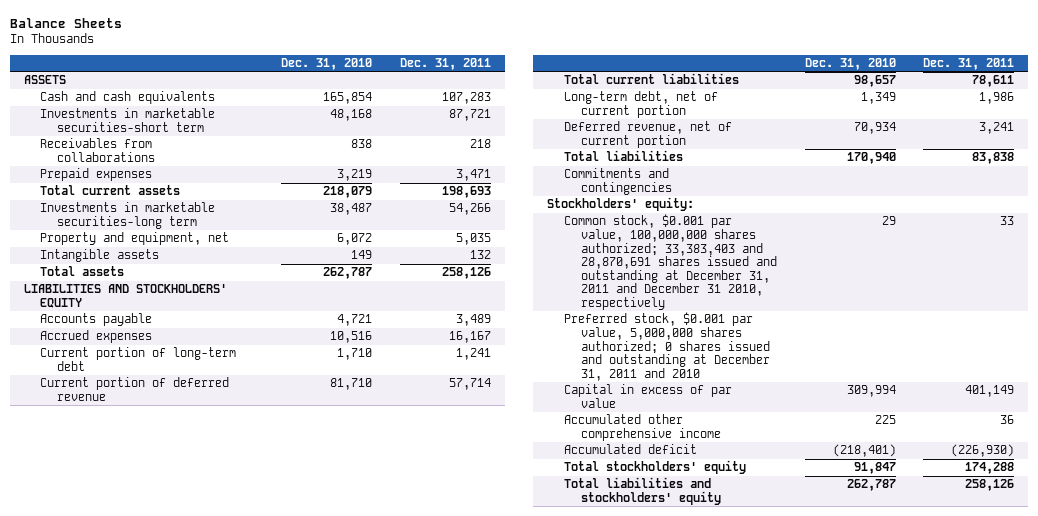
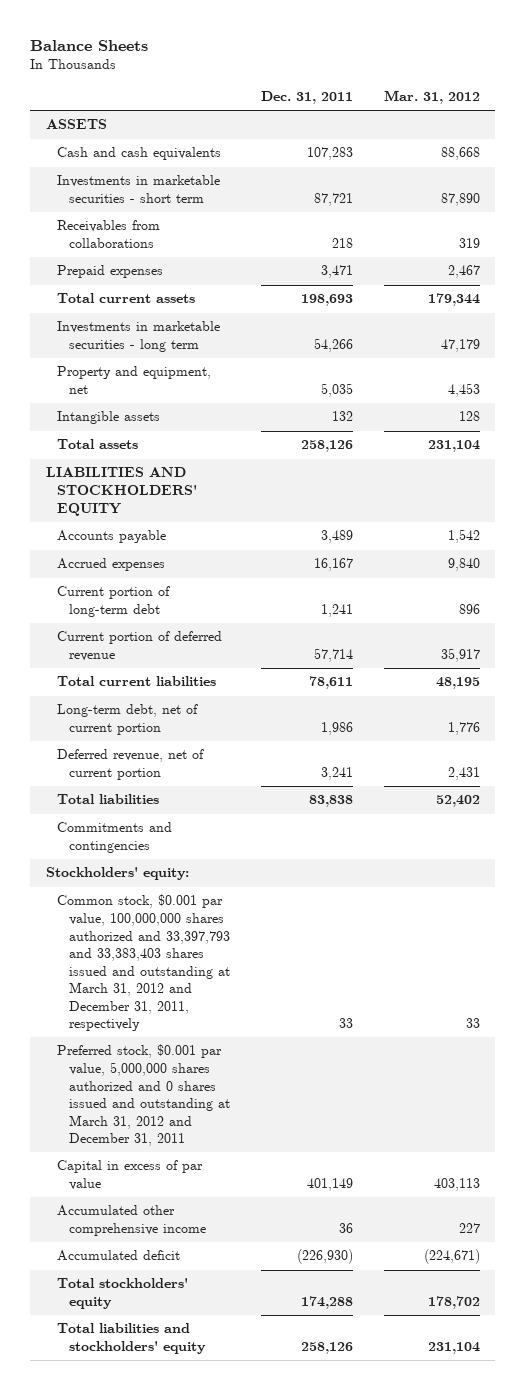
[281,58,373,71] Dec. 31, 2010 -> none
none -> [383,90,480,105] Mar. 31, 2012
[40,108,216,132] Investments in marketable securities-short term -> [57,175,221,204] Investments in marketable securities - short term
[40,202,216,229] Investments in marketable securities-long term -> [57,321,221,353] Investments in marketable securities - long term
[564,214,777,310] Common stock, $0.001 par value, 100,000,000 shares authorized; 33,383,403 and 28,870,691 shares issued and outstanding at December 31, 2011 and December 31 2010, respectively -> [57,894,230,1032] Common stock, $0.001 par value, 100,000,000 shares authorized and 33,397,793 and 33,383,403 shares issued and outstanding at March 31, 2012 and December 31, 2011, respectively
[564,312,770,381] Preferred stock, $0.001 par value, 5,000,000 shares authorized; 0 shares issued and outstanding at December 31, 2011 and 2010 -> [57,1044,230,1147] Preferred stock, $0.001 par value, 5,000,000 shares authorized and 0 shares issued and outstanding at March 31, 2012 and December 31, 2011

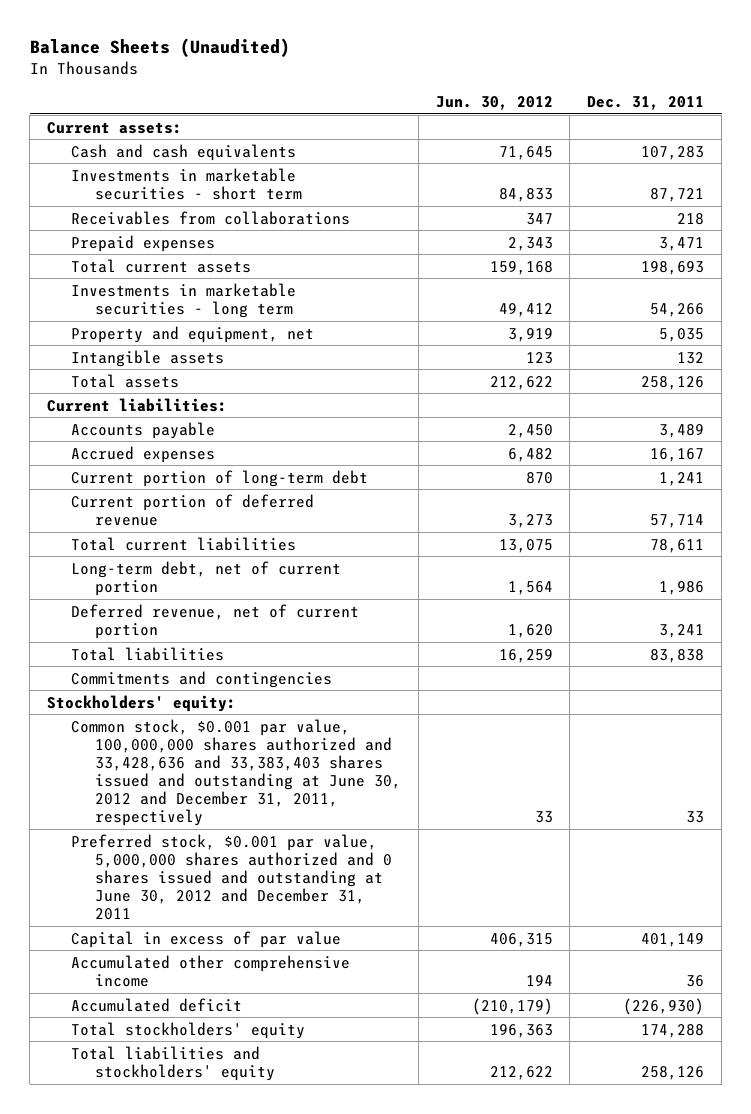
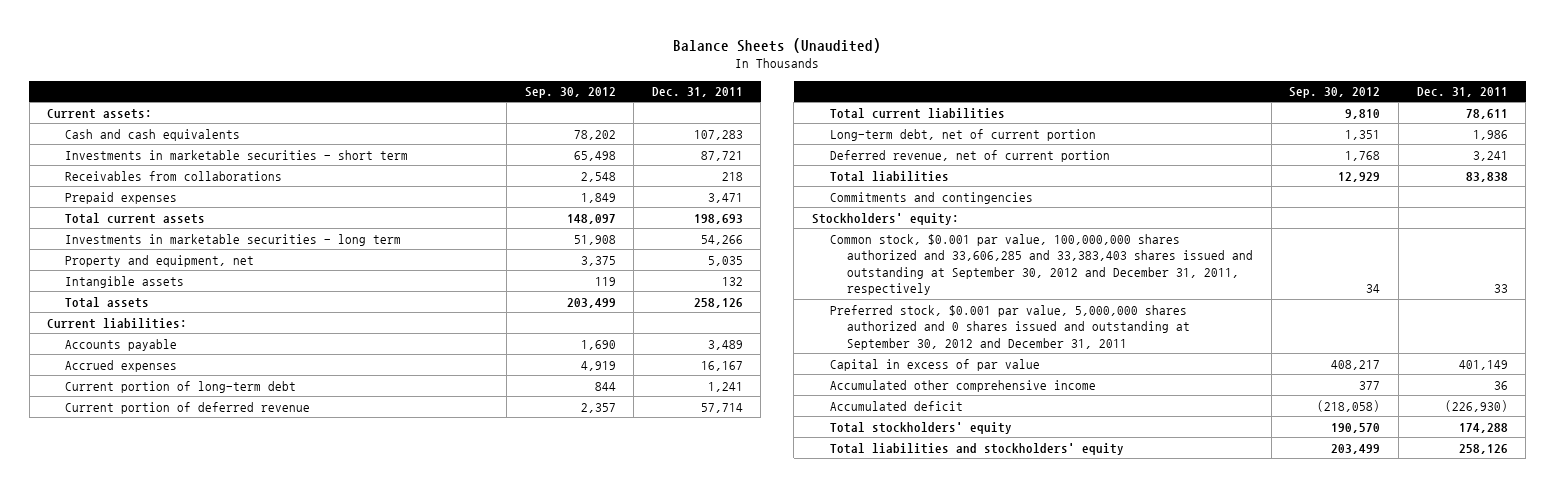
[435,95,553,110] Jun. 30, 2012 -> none
none -> [524,87,616,99] Sep. 30, 2012
[70,718,401,826] Common stock, $0.001 par value, 100,000,000 shares authorized and 33,428,636 and 33,383,403 shares issued and outstanding at June 30, 2012 and December 31, 2011, respectively -> [829,233,1254,296] Common stock, $0.001 par value, 100,000,000 shares authorized and 33,606,285 and 33,383,403 shares issued and outstanding at September 30, 2012 and December 31, 2011, respectively
[70,833,392,920] Preferred stock, $0.001 par value, 5,000,000 shares authorized and 0 shares issued and outstanding at June 30, 2012 and December 31, 2011 -> [829,304,1191,350] Preferred stock, $0.001 par value, 5,000,000 shares authorized and 0 shares issued and outstanding at September 30, 2012 and December 31, 2011

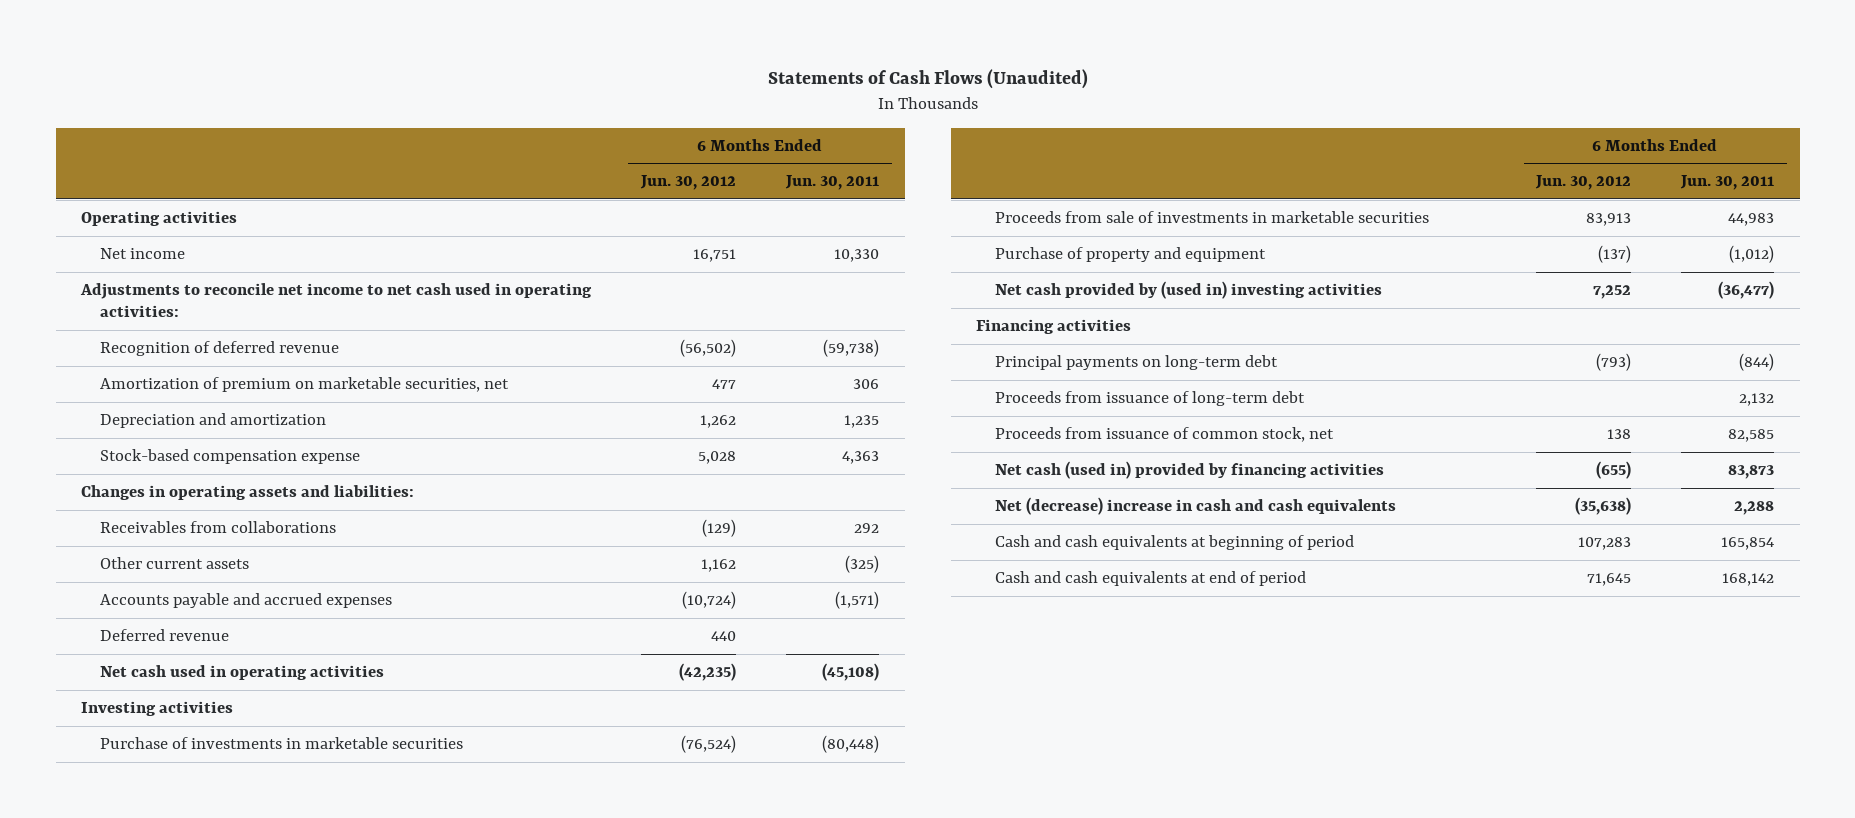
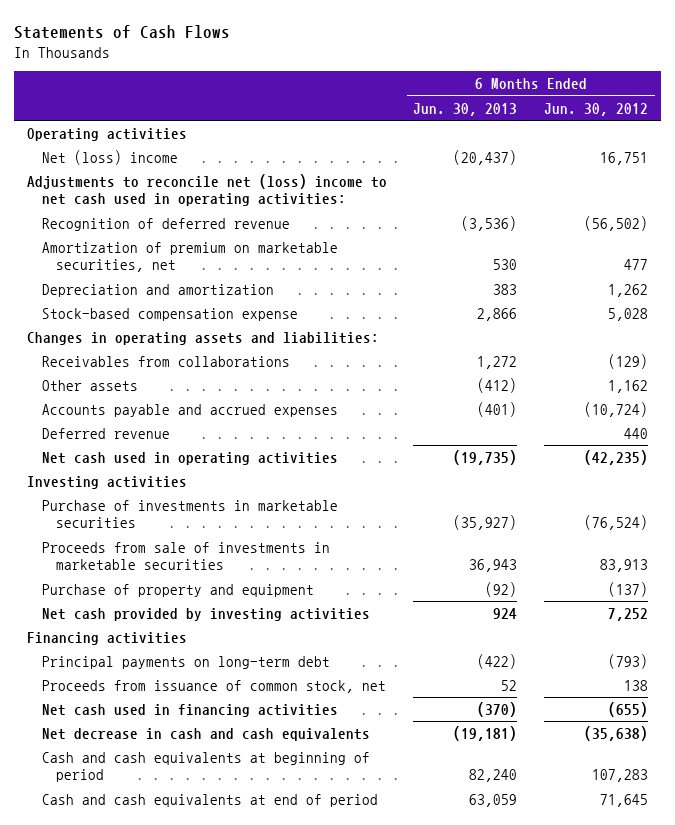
[767,69,1088,90] Statements of Cash Flows (Unaudited) -> [13,24,230,39] Statements of Cash Flows
[785,175,880,191] Jun. 30, 2011 -> none
none -> [413,102,518,116] Jun. 30, 2013
[99,248,185,260] Net income -> [41,149,178,165] Net (loss) income
[79,283,592,318] Adjustments to reconcile net income to net cash used in operating activities: -> [26,173,387,207] Adjustments to reconcile net (loss) income to net cash used in operating activities:
[99,557,249,570] Other current assets -> [41,379,138,391] Other assets
[995,281,1383,300] Net cash provided by (used in) investing activities -> [41,607,370,621] Net cash provided by investing activities
[995,391,1306,407] Proceeds from issuance of long-term debt -> none
[995,461,1385,480] Net cash (used in) provided by financing activities -> [41,703,338,717] Net cash used in financing activities
[995,497,1397,516] Net (decrease) increase in cash and cash equivalents -> [41,727,370,741] Net decrease in cash and cash equivalents

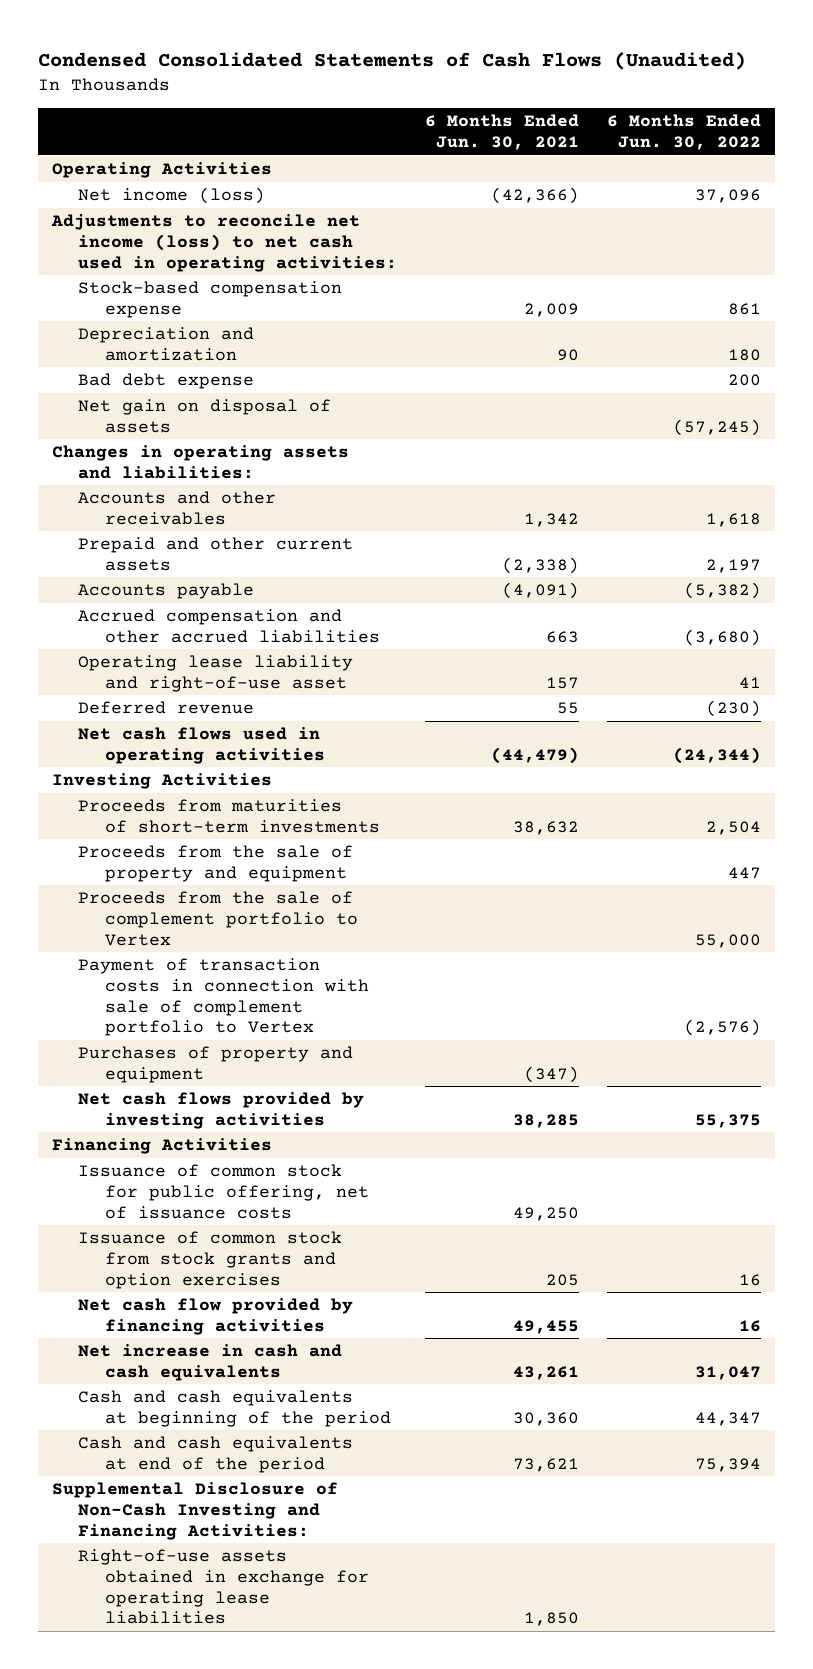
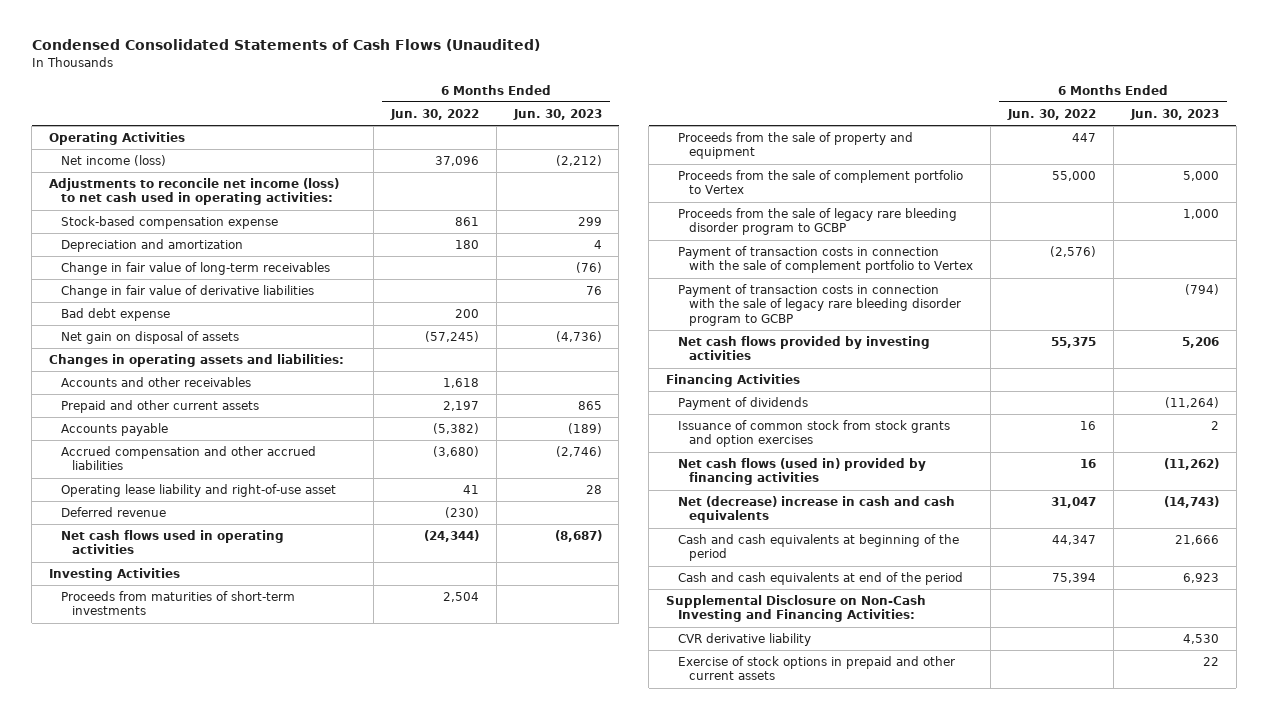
[425,114,580,151] 6 Months Ended Jun. 30, 2021 -> none
none -> [512,108,602,120] Jun. 30, 2023
none -> [60,262,330,276] Change in fair value of long-term receivables
none -> [60,285,314,299] Change in fair value of derivative liabilities
[78,1046,354,1083] Purchases of property and equipment -> none
none -> [677,208,957,236] Proceeds from the sale of legacy rare bleeding disorder program to GCBP
[78,958,369,1037] Payment of transaction costs in connection with sale of complement portfolio to Vertex -> [677,246,974,274] Payment of transaction costs in connection with the sale of complement portfolio to Vertex
none -> [677,284,962,326] Payment of transaction costs in connection with the sale of legacy rare bleeding disorder program to GCBP
[78,1164,369,1219] Issuance of common stock for public offering, net of issuance costs -> none
none -> [677,397,808,411] Payment of dividends
[78,1298,354,1335] Net cash flow provided by financing activities -> [677,458,926,486] Net cash flows (used in) provided by financing activities
[78,1344,343,1381] Net increase in cash and cash equivalents -> [677,496,955,524] Net (decrease) increase in cash and cash equivalents
[78,1549,369,1625] Right-of-use assets obtained in exchange for operating lease liabilities -> none
[51,1482,338,1540] Supplemental Disclosure of Non-Cash Investing and Financing Activities: -> [666,595,927,623] Supplemental Disclosure on Non-Cash Investing and Financing Activities:
none -> [677,633,811,647] CVR derivative liability
none -> [677,656,955,681] Exercise of stock options in prepaid and other current assets

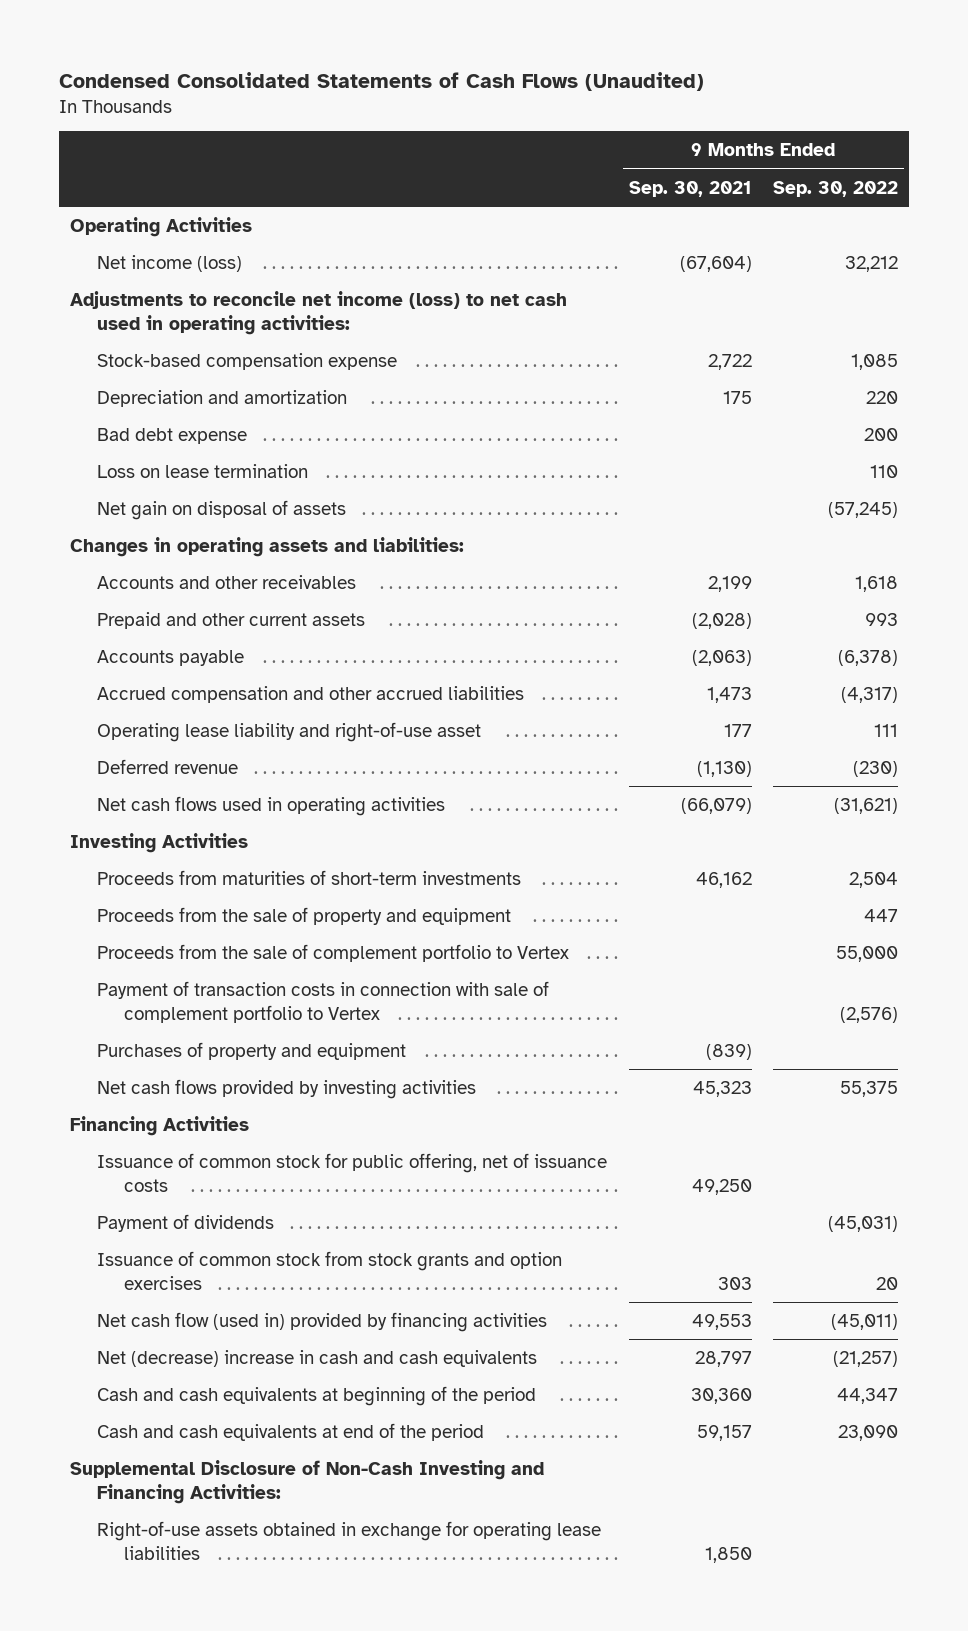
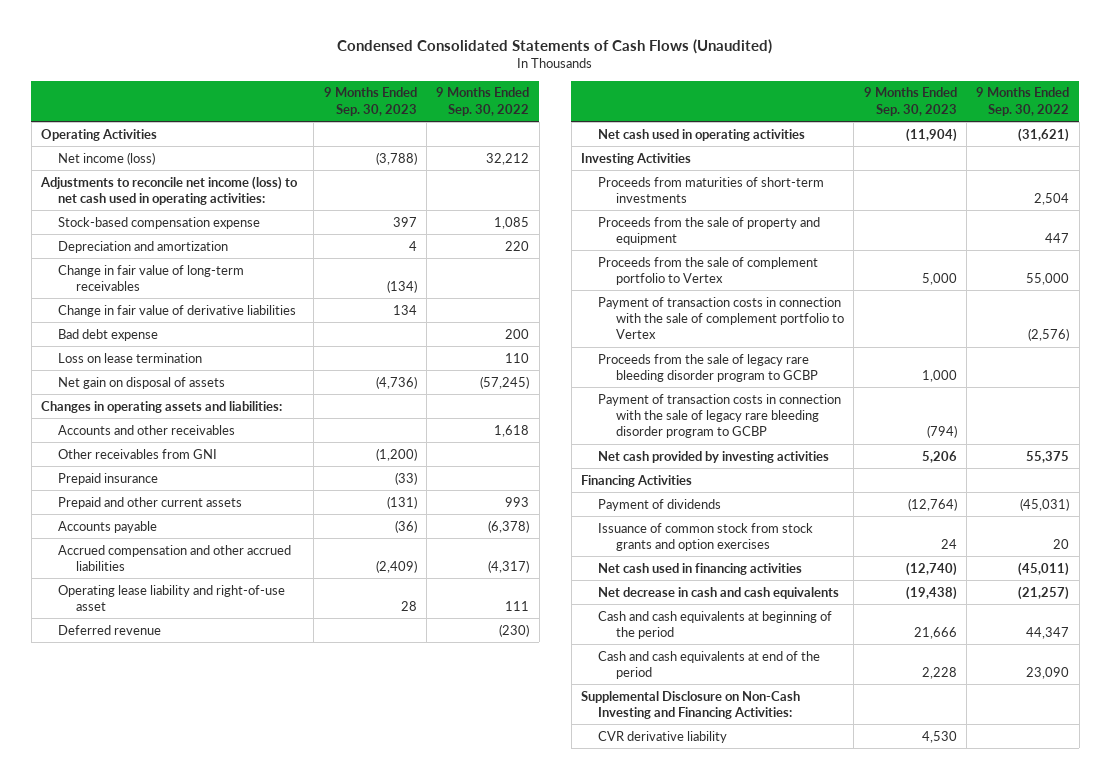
[628,180,752,197] Sep. 30, 2021 -> none
none -> [323,87,417,116] 9 Months Ended Sep. 30, 2023
none -> [58,264,245,291] Change in fair value of long-term receivables
none -> [58,304,297,317] Change in fair value of derivative liabilities
none -> [58,448,218,459] Other receivables from GNI
none -> [58,472,159,485] Prepaid insurance
[97,796,446,817] Net cash flows used in operating activities -> [598,128,806,141] Net cash used in operating activities
[97,1042,407,1061] Purchases of property and equipment -> none
[97,981,550,1023] Payment of transaction costs in connection with sale of complement portfolio to Vertex -> [598,296,844,340] Payment of transaction costs in connection with the sale of complement portfolio to Vertex
none -> [598,353,818,382] Proceeds from the sale of legacy rare bleeding disorder program to GCBP
none -> [598,393,842,439] Payment of transaction costs in connection with the sale of legacy rare bleeding disorder program to GCBP
[97,1079,477,1100] Net cash flows provided by investing activities -> [598,450,830,463] Net cash provided by investing activities
[97,1153,608,1192] Issuance of common stock for public offering, net of issuance costs -> none
[97,1312,548,1333] Net cash flow (used in) provided by financing activities -> [598,562,803,575] Net cash used in financing activities
[97,1350,538,1368] Net (decrease) increase in cash and cash equivalents -> [598,586,840,599] Net decrease in cash and cash equivalents
[97,1521,602,1560] Right-of-use assets obtained in exchange for operating lease liabilities -> none
[70,1460,545,1504] Supplemental Disclosure of Non-Cash Investing and Financing Activities: -> [580,690,800,719] Supplemental Disclosure on Non-Cash Investing and Financing Activities:
none -> [598,730,728,743] CVR derivative liability

